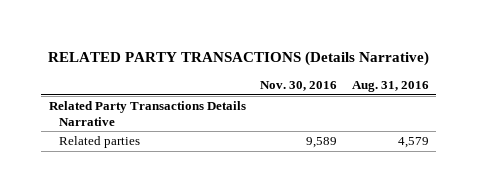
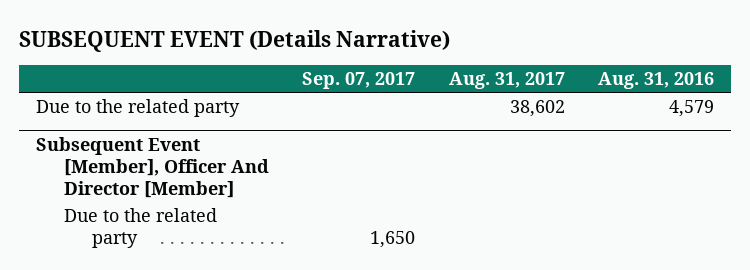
[47,50,429,66] RELATED PARTY TRANSACTIONS (Details Narrative) -> [19,30,451,53] SUBSEQUENT EVENT (Details Narrative)
[260,81,338,92] Nov. 30, 2016 -> none
none -> [302,72,416,90] Sep. 07, 2017
none -> [448,72,565,90] Aug. 31, 2017
[48,101,246,126] Related Party Transactions Details Narrative -> none
[58,136,140,149] Related parties -> [35,98,240,117] Due to the related party
none -> [35,136,269,198] Subsequent Event [Member], Officer And Director [Member]
none -> [63,207,217,248] Due to the related party

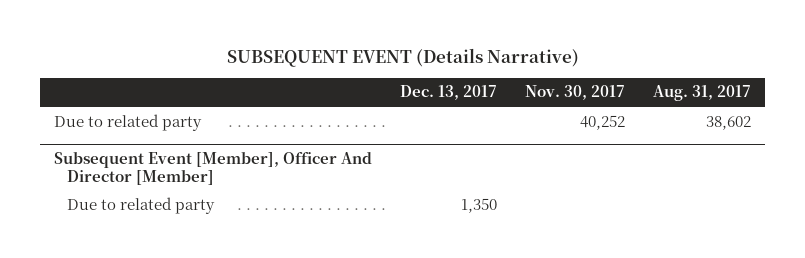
[302,72,416,90] Sep. 07, 2017 -> none
[598,72,715,90] Aug. 31, 2016 -> none
none -> [400,85,498,101] Dec. 13, 2017
none -> [525,85,626,101] Nov. 30, 2017
[35,98,240,117] Due to the related party -> [54,113,203,131] Due to related party
[63,207,217,248] Due to the related party -> [66,196,215,214] Due to related party

